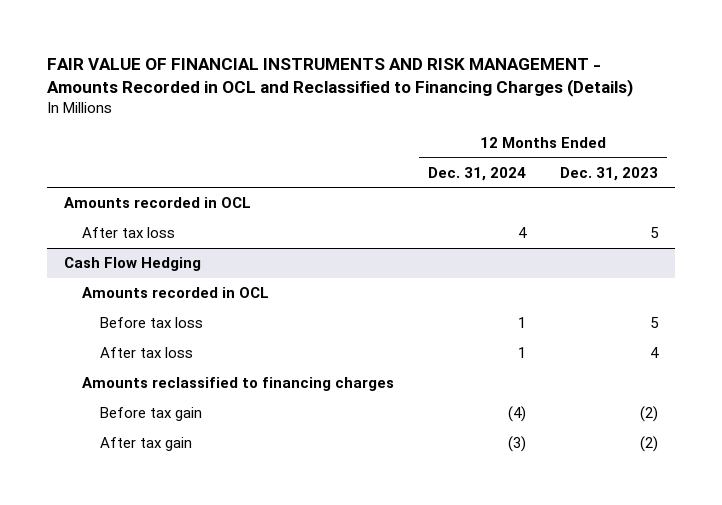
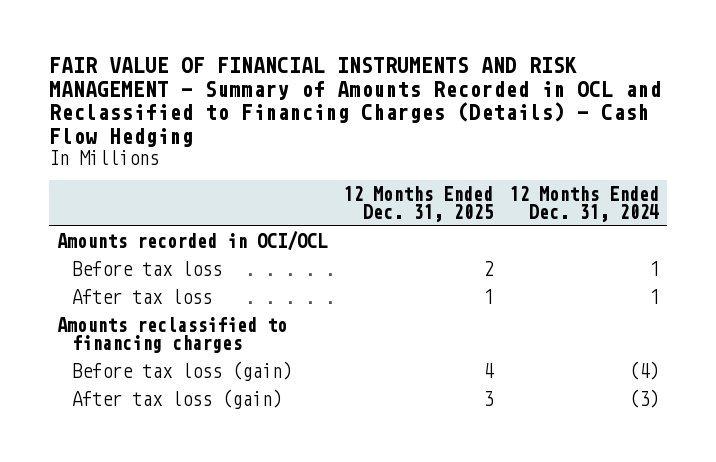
[46,57,633,97] FAIR VALUE OF FINANCIAL INSTRUMENTS AND RISK MANAGEMENT - Amounts Recorded in OCL and Reclassified to Financing Charges (Details) -> [49,56,662,148] FAIR VALUE OF FINANCIAL INSTRUMENTS AND RISK MANAGEMENT - Summary of Amounts Recorded in OCL and Reclassified to Financing Charges (Details) - Cash Flow Hedging
[560,166,659,181] Dec. 31, 2023 -> none
none -> [343,186,494,222] 12 Months Ended Dec. 31, 2025
[81,227,175,239] After tax loss -> none
[63,257,201,272] Cash Flow Hedging -> none
[81,287,269,299] Amounts recorded in OCL -> none
[63,197,251,209] Amounts recorded in OCL -> [57,231,329,252] Amounts recorded in OCI/OCL
[99,407,202,422] Before tax gain -> [72,361,293,382] Before tax loss (gain)
[99,437,192,452] After tax gain -> [72,389,283,410] After tax loss (gain)

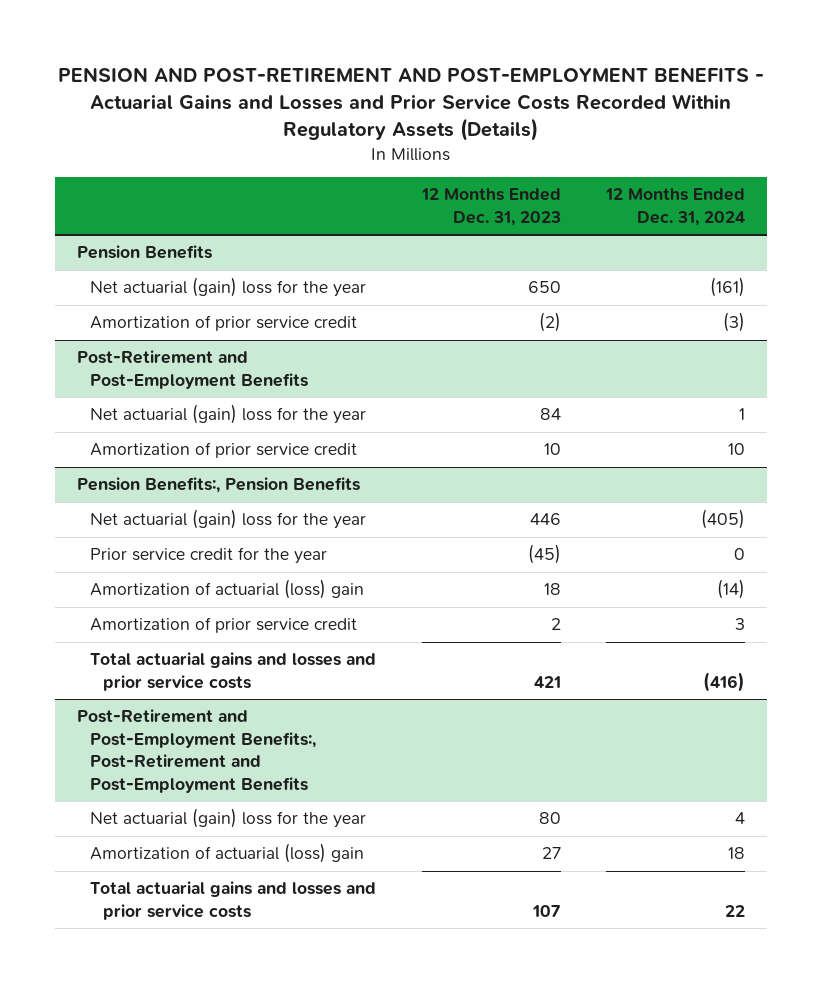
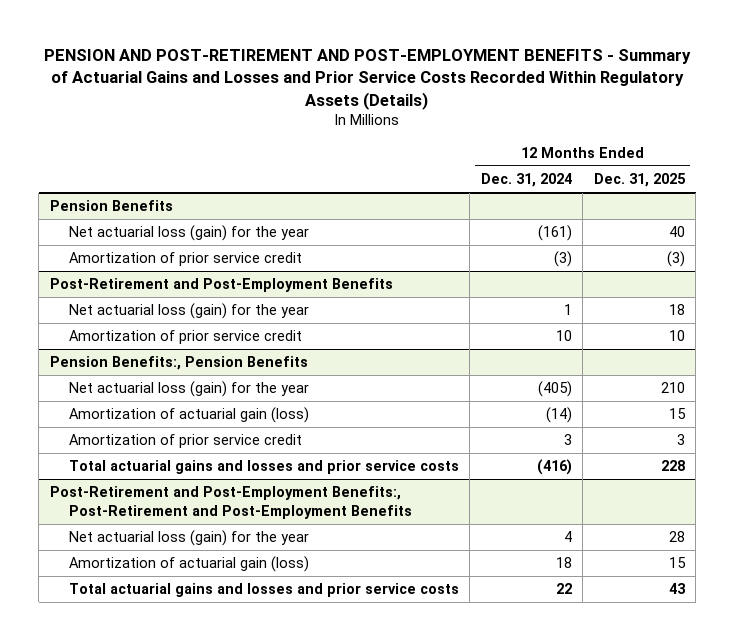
[57,66,764,142] PENSION AND POST-RETIREMENT AND POST-EMPLOYMENT BENEFITS - Actuarial Gains and Losses and Prior Service Costs Recorded Within Regulatory Assets (Details) -> [44,48,692,110] PENSION AND POST-RETIREMENT AND POST-EMPLOYMENT BENEFITS - Summary of Actuarial Gains and Losses and Prior Service Costs Recorded Within Regulatory Assets (Details)
[420,188,561,226] 12 Months Ended Dec. 31, 2023 -> none
none -> [593,173,686,188] Dec. 31, 2025
[90,277,367,298] Net actuarial (gain) loss for the year -> [68,225,309,242] Net actuarial loss (gain) for the year
[90,404,367,425] Net actuarial (gain) loss for the year -> [68,303,309,320] Net actuarial loss (gain) for the year
[90,547,328,565] Prior service credit for the year -> none
[90,509,367,530] Net actuarial (gain) loss for the year -> [68,381,309,398] Net actuarial loss (gain) for the year
[90,579,365,600] Amortization of actuarial (loss) gain -> [68,407,309,424] Amortization of actuarial gain (loss)
[90,808,367,829] Net actuarial (gain) loss for the year -> [68,530,309,547] Net actuarial loss (gain) for the year
[90,843,365,864] Amortization of actuarial (loss) gain -> [68,556,309,573] Amortization of actuarial gain (loss)

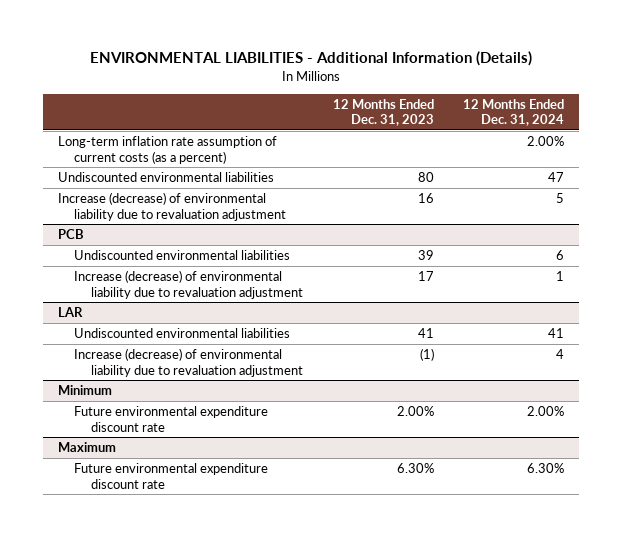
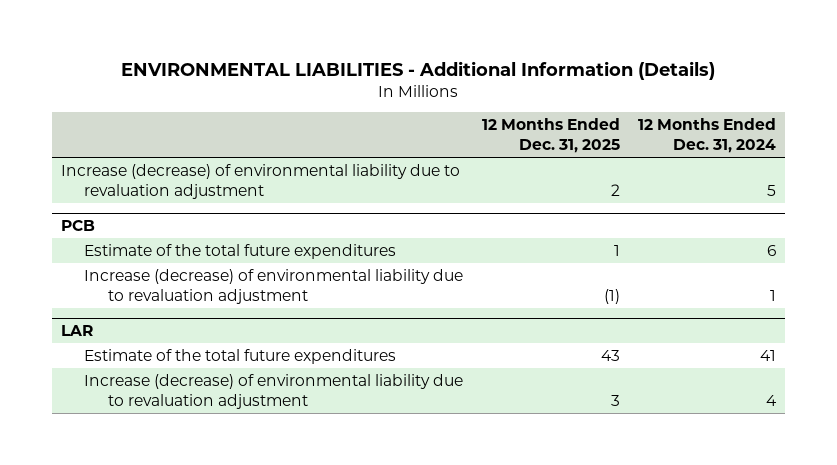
[332,98,434,127] 12 Months Ended Dec. 31, 2023 -> none
none -> [481,118,620,154] 12 Months Ended Dec. 31, 2025
[57,136,277,164] Long-term inflation rate assumption of current costs (as a percent) -> none
[57,172,274,183] Undiscounted environmental liabilities -> none
[74,250,291,261] Undiscounted environmental liabilities -> [84,243,397,259] Estimate of the total future expenditures
[74,328,291,339] Undiscounted environmental liabilities -> [84,348,397,364] Estimate of the total future expenditures
[57,385,112,396] Minimum -> none
[74,406,269,432] Future environmental expenditure discount rate -> none
[57,442,116,453] Maximum -> none
[74,463,269,489] Future environmental expenditure discount rate -> none

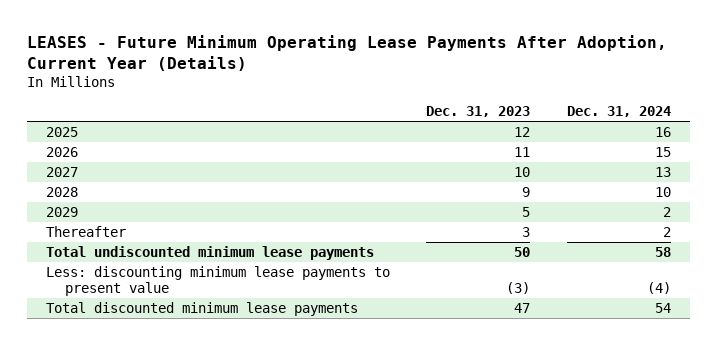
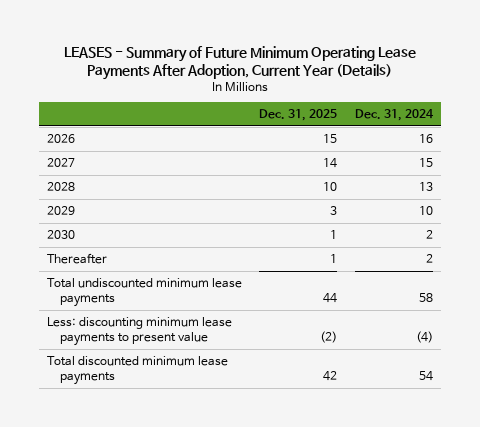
[27,35,668,72] LEASES - Future Minimum Operating Lease Payments After Adoption, Current Year (Details) -> [63,45,416,81] LEASES - Summary of Future Minimum Operating Lease Payments After Adoption, Current Year (Details)
[426,105,531,117] Dec. 31, 2023 -> none
none -> [259,109,338,122] Dec. 31, 2025
[45,127,78,138] 2025 -> [47,133,76,143] 2026
[45,147,78,158] 2026 -> [47,157,76,167] 2027
[45,167,78,178] 2027 -> [47,181,76,191] 2028
[45,187,78,198] 2028 -> [47,205,76,215] 2029
[45,207,78,218] 2029 -> [47,229,76,239] 2030

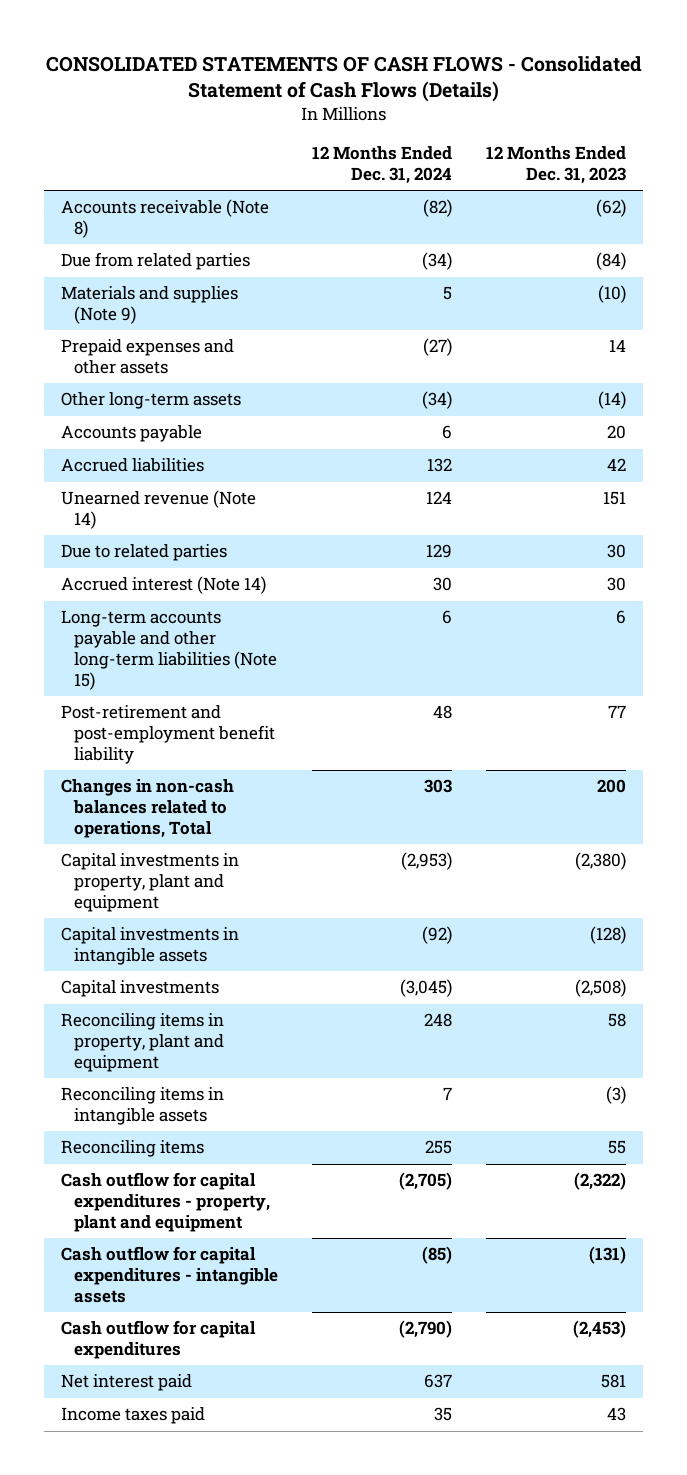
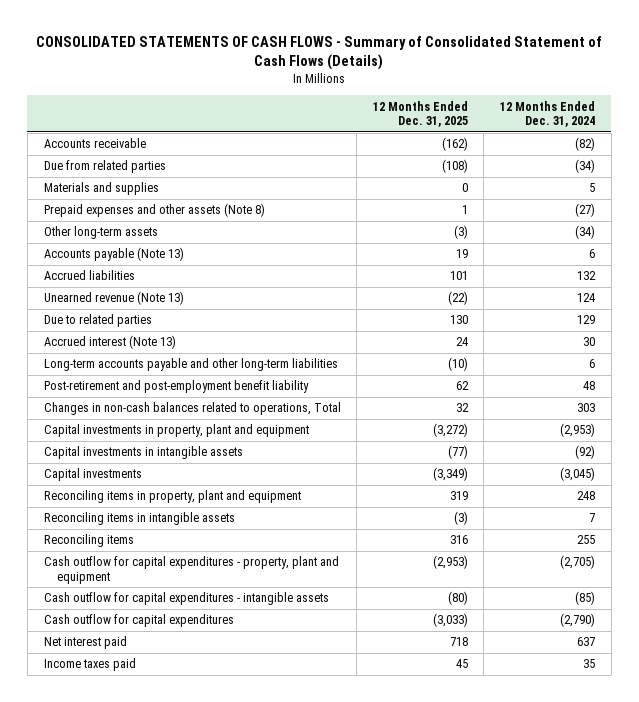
[45,55,642,103] CONSOLIDATED STATEMENTS OF CASH FLOWS - Consolidated Statement of Cash Flows (Details) -> [36,35,603,71] CONSOLIDATED STATEMENTS OF CASH FLOWS - Summary of Consolidated Statement of Cash Flows (Details)
[485,146,626,185] 12 Months Ended Dec. 31, 2023 -> none
none -> [372,100,468,127] 12 Months Ended Dec. 31, 2025
[61,199,270,239] Accounts receivable (Note 8) -> [43,138,146,149] Accounts receivable
[61,286,239,325] Materials and supplies (Note 9) -> [43,182,159,196] Materials and supplies
[61,339,235,375] Prepaid expenses and other assets -> [43,203,265,218] Prepaid expenses and other assets (Note 8)
[61,425,203,443] Accounts payable -> [43,247,184,262] Accounts payable (Note 13)
[61,490,257,530] Unearned revenue (Note 14) -> [43,291,184,306] Unearned revenue (Note 13)
[61,576,267,595] Accrued interest (Note 14) -> [43,335,176,350] Accrued interest (Note 13)
[61,610,278,690] Long-term accounts payable and other long-term liabilities (Note 15) -> [43,358,338,372] Long-term accounts payable and other long-term liabilities

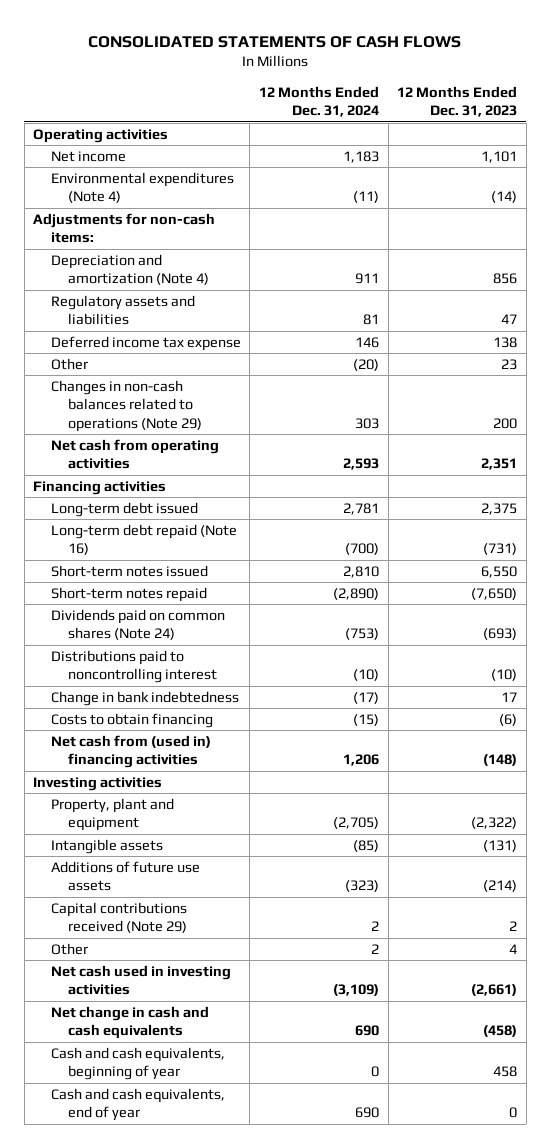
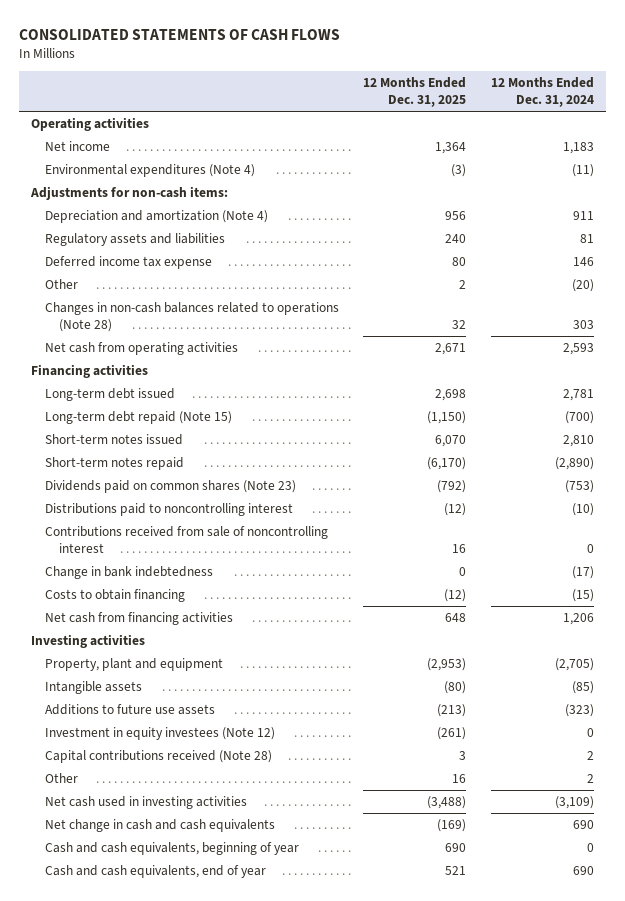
[397,85,518,118] 12 Months Ended Dec. 31, 2023 -> none
none -> [363,77,467,107] 12 Months Ended Dec. 31, 2025
[50,379,202,432] Changes in non-cash balances related to operations (Note 29) -> [45,302,340,332] Changes in non-cash balances related to operations (Note 28)
[50,523,237,556] Long-term debt repaid (Note 16) -> [45,411,233,425] Long-term debt repaid (Note 15)
[50,608,225,641] Dividends paid on common shares (Note 24) -> [45,480,297,494] Dividends paid on common shares (Note 23)
none -> [45,526,329,553] Contributions received from sale of noncontrolling interest
[50,734,211,769] Net cash from (used in) financing activities -> [45,612,234,626] Net cash from financing activities
[50,860,200,892] Additions of future use assets -> [45,704,216,716] Additions to future use assets
none -> [45,727,276,741] Investment in equity investees (Note 12)
[50,901,187,934] Capital contributions received (Note 29) -> [45,750,273,764] Capital contributions received (Note 28)

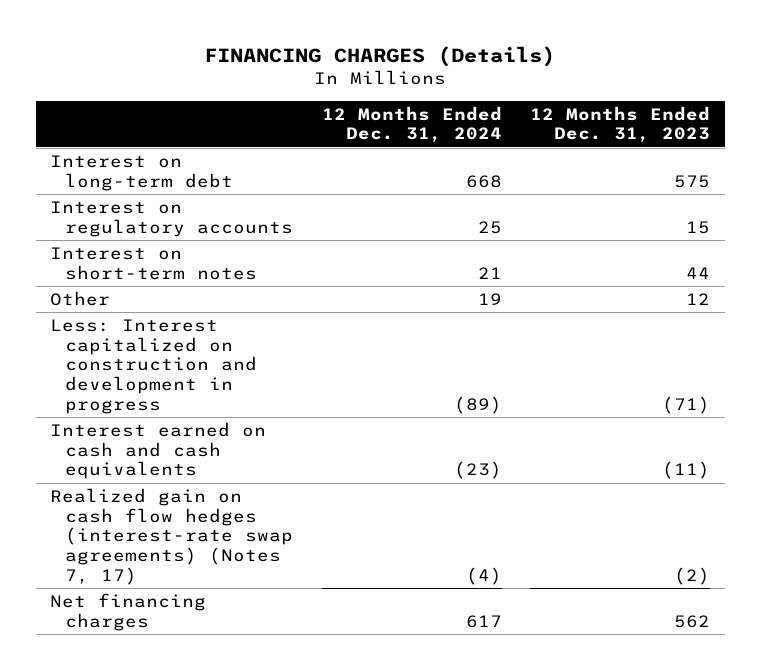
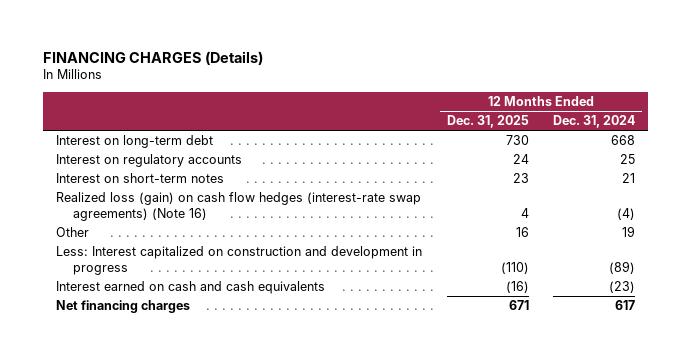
[530,105,711,144] 12 Months Ended Dec. 31, 2023 -> none
none -> [446,115,529,129] Dec. 31, 2025
none -> [55,192,421,221] Realized loss (gain) on cash flow hedges (interest-rate swap agreements) (Note 16)
[50,488,294,585] Realized gain on cash flow hedges (interest-rate swap agreements) (Notes 7, 17) -> none

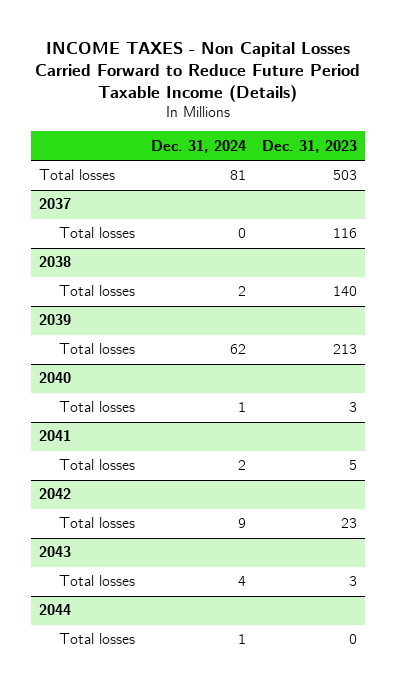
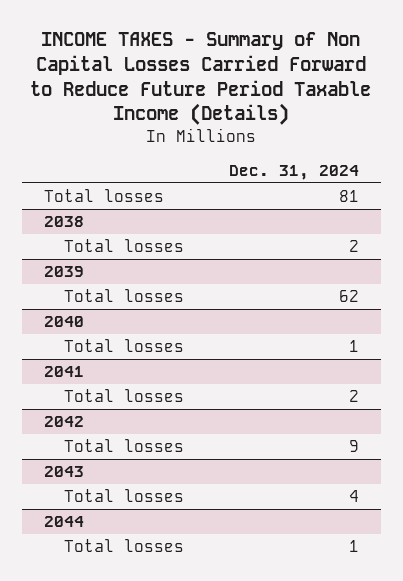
[35,41,361,102] INCOME TAXES - Non Capital Losses Carried Forward to Reduce Future Period Taxable Income (Details) -> [30,32,372,126] INCOME TAXES - Summary of Non Capital Losses Carried Forward to Reduce Future Period Taxable Income (Details)
[261,139,357,153] Dec. 31, 2023 -> none
[39,198,72,210] 2037 -> none
[59,227,136,239] Total losses -> none

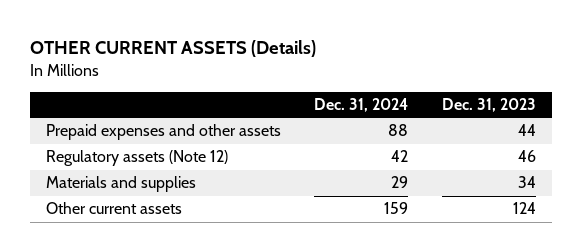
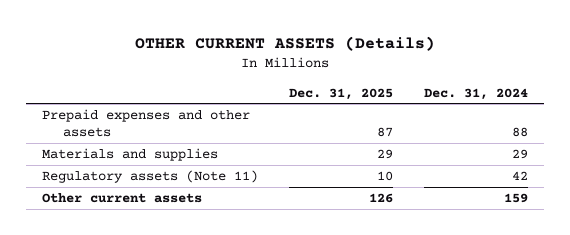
[441,98,536,113] Dec. 31, 2023 -> none
none -> [288,87,393,100] Dec. 31, 2025
[46,150,229,167] Regulatory assets (Note 12) -> none
none -> [41,170,258,184] Regulatory assets (Note 11)

